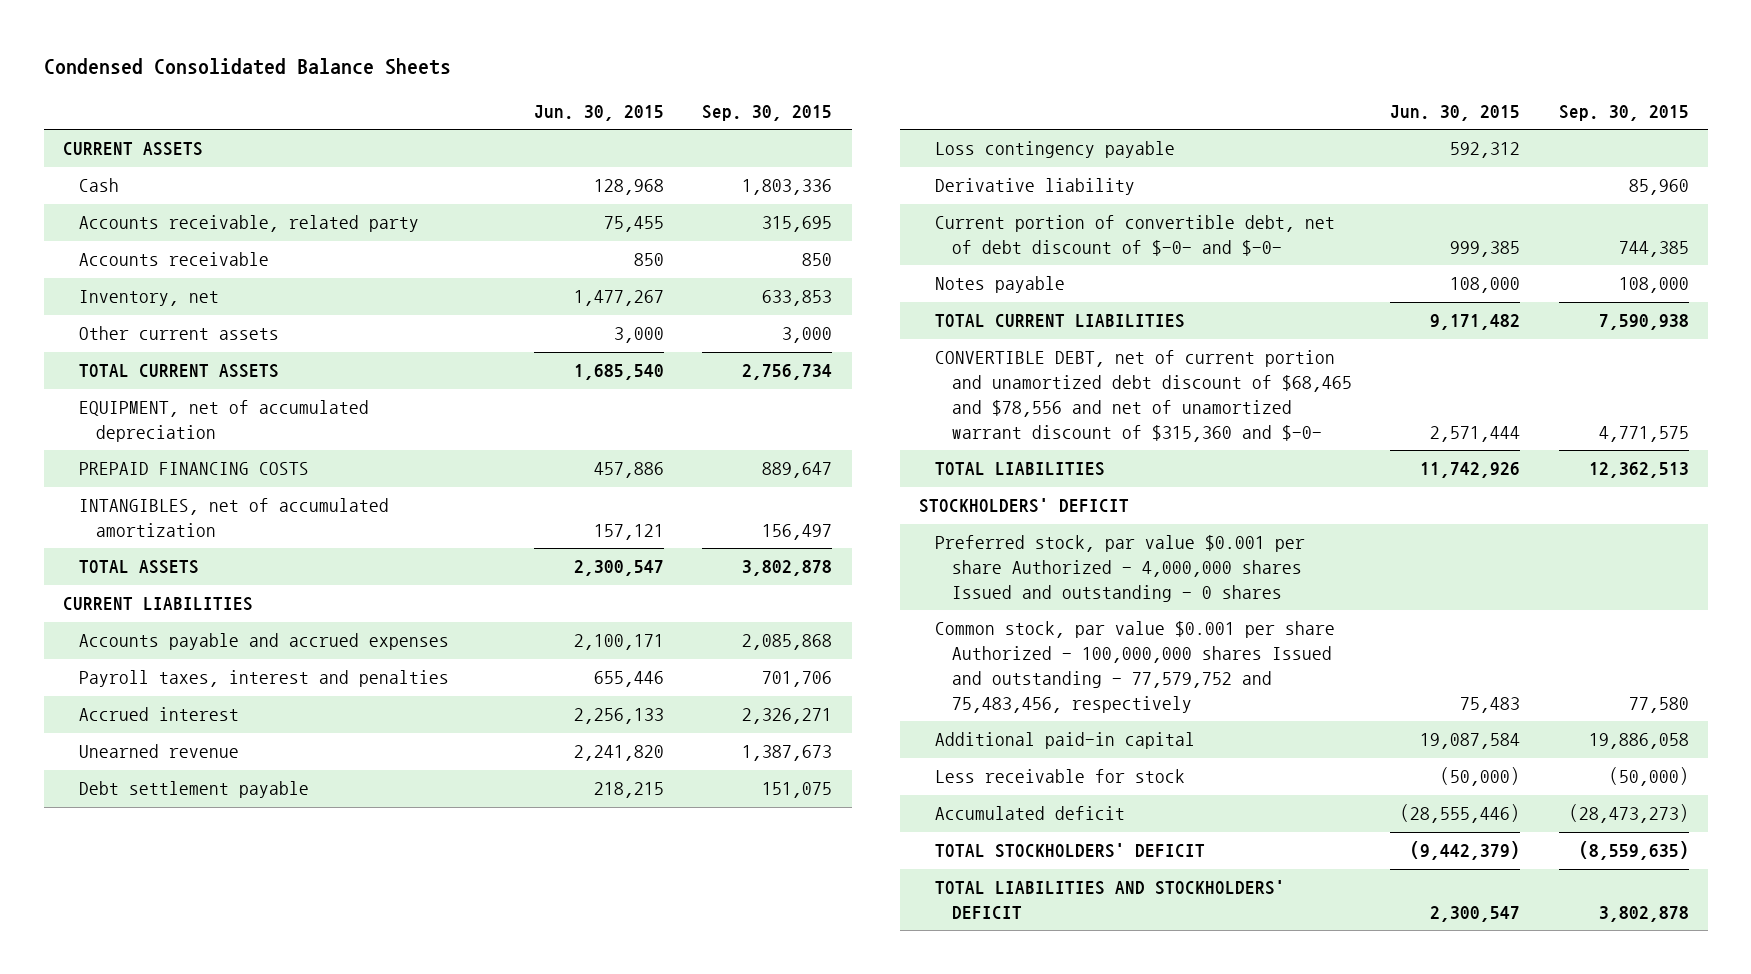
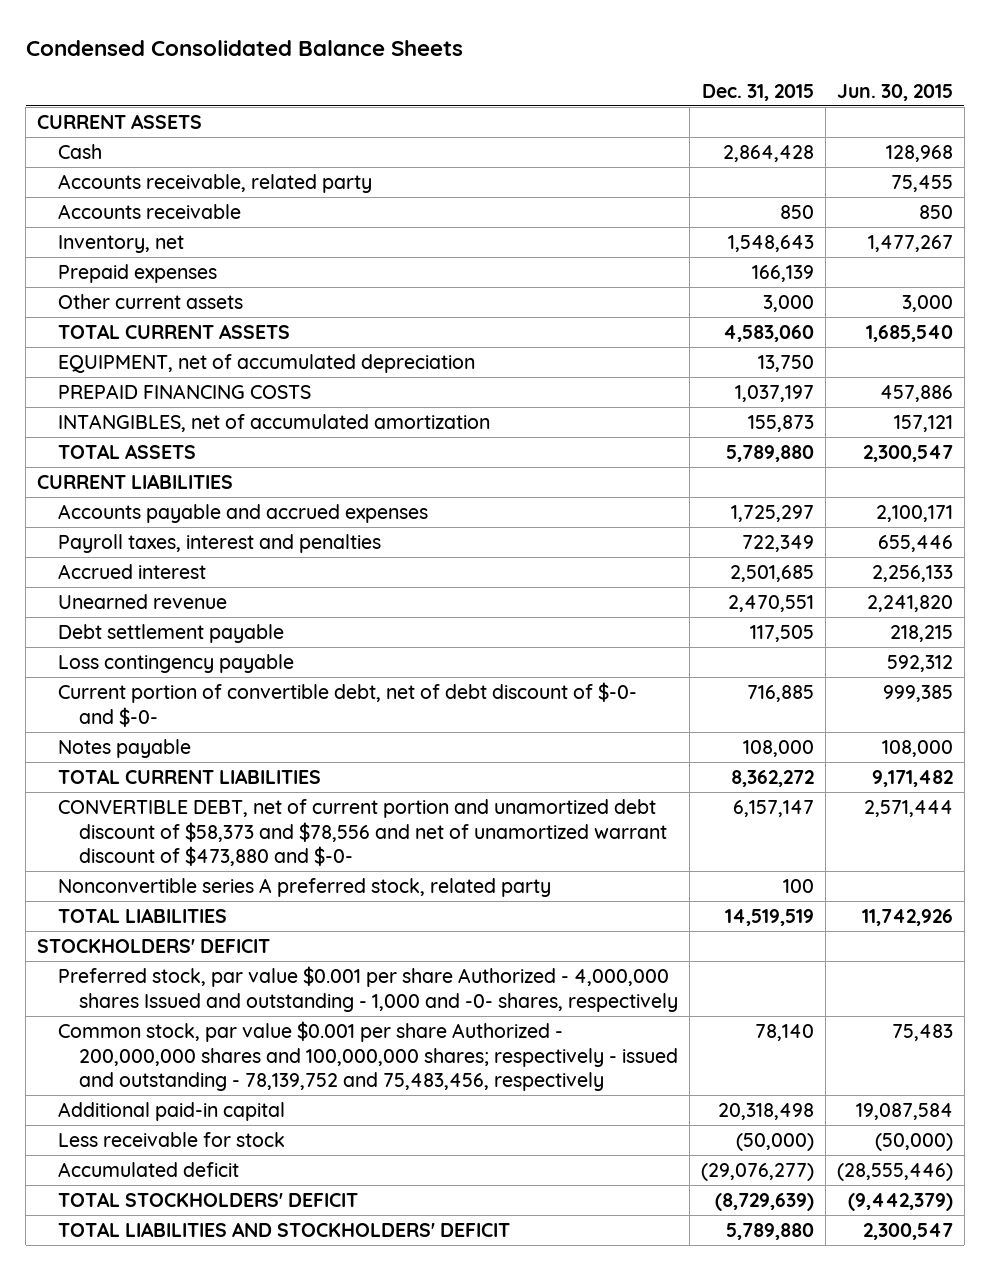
[702,104,833,121] Sep. 30, 2015 -> none
none -> [701,83,814,101] Dec. 31, 2015
none -> [57,263,217,283] Prepaid expenses
[935,178,1136,196] Derivative liability -> none
[935,350,1352,442] CONVERTIBLE DEBT, net of current portion and unamortized debt discount of $68,465 and $78,556 and net of unamortized warrant discount of $315,360 and $-0- -> [57,798,667,867] CONVERTIBLE DEBT, net of current portion and unamortized debt discount of $58,373 and $78,556 and net of unamortized warrant discount of $473,880 and $-0-
none -> [57,877,551,897] Nonconvertible series A preferred stock, related party
[935,535,1306,602] Preferred stock, par value $0.001 per share Authorized - 4,000,000 shares Issued and outstanding - 0 shares -> [57,965,678,1012] Preferred stock, par value $0.001 per share Authorized - 4,000,000 shares Issued and outstanding - 1,000 and -0- shares, respectively
[935,621,1336,713] Common stock, par value $0.001 per share Authorized - 100,000,000 shares Issued and outstanding - 77,579,752 and 75,483,456, respectively -> [57,1020,678,1092] Common stock, par value $0.001 per share Authorized - 200,000,000 shares and 100,000,000 shares; respectively - issued and outstanding - 78,139,752 and 75,483,456, respectively

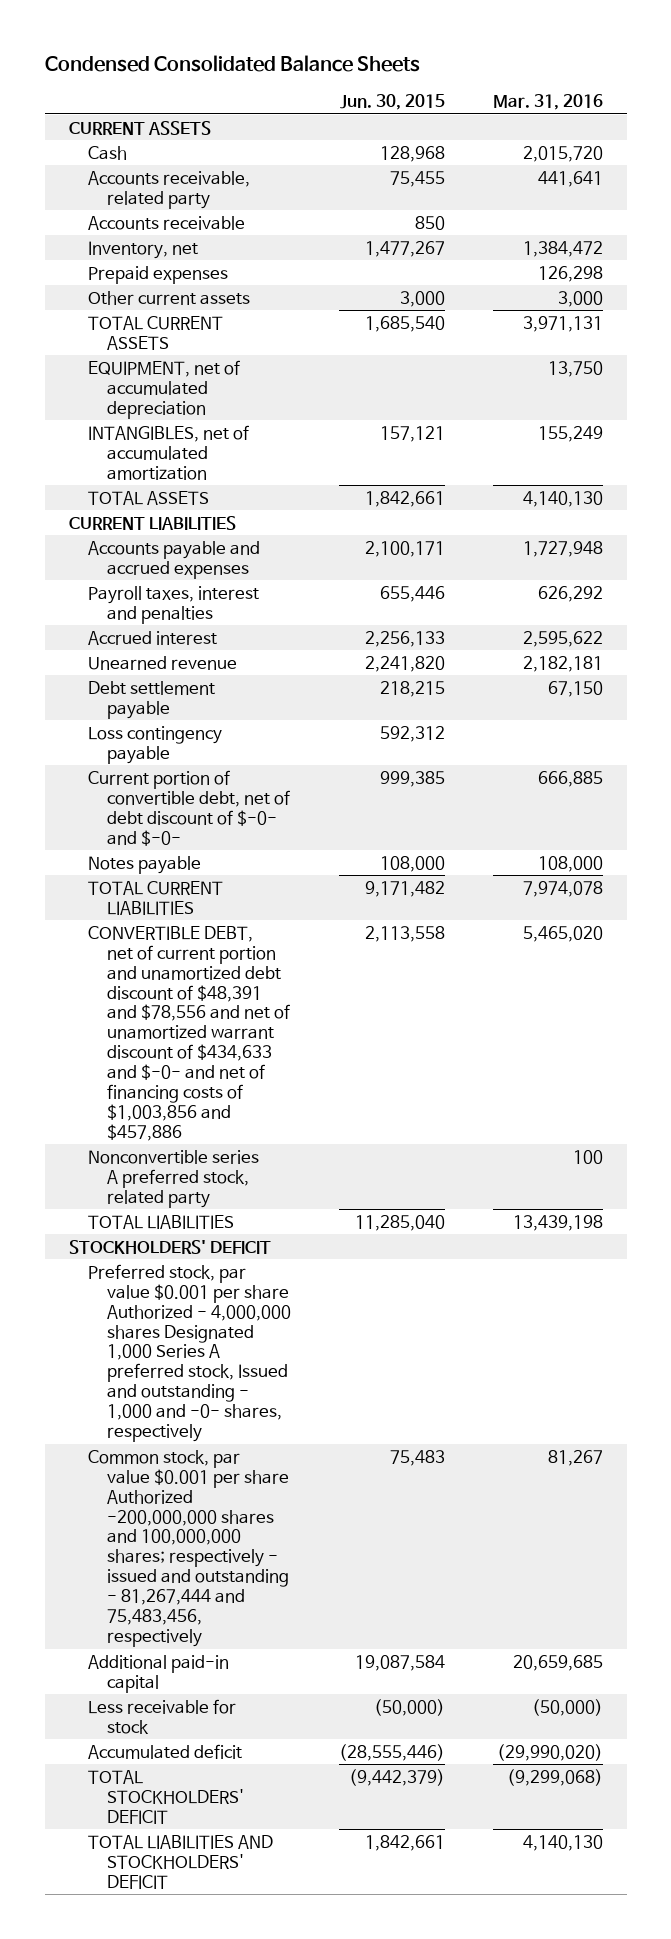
[701,83,814,101] Dec. 31, 2015 -> none
none -> [492,94,603,111] Mar. 31, 2016
[57,383,311,399] PREPAID FINANCING COSTS -> none
[862,444,953,462] 2,300,547 -> [364,490,445,507] 1,842,661
[57,798,667,867] CONVERTIBLE DEBT, net of current portion and unamortized debt discount of $58,373 and $78,556 and net of unamortized warrant discount of $473,880 and $-0- -> [87,925,291,1141] CONVERTIBLE DEBT, net of current portion and unamortized debt discount of $48,391 and $78,556 and net of unamortized warrant discount of $434,633 and $-0- and net of financing costs of $1,003,856 and $457,886
[863,799,953,817] 2,571,444 -> [364,925,445,942] 2,113,558
[861,908,953,926] 11,742,926 -> [354,1214,445,1231] 11,285,040
[57,965,678,1012] Preferred stock, par value $0.001 per share Authorized - 4,000,000 shares Issued and outstanding - 1,000 and -0- shares, respectively -> [87,1263,292,1443] Preferred stock, par value $0.001 per share Authorized - 4,000,000 shares Designated 1,000 Series A preferred stock, Issued and outstanding - 1,000 and -0- shares, respectively
[57,1020,678,1092] Common stock, par value $0.001 per share Authorized - 200,000,000 shares and 100,000,000 shares; respectively - issued and outstanding - 78,139,752 and 75,483,456, respectively -> [87,1449,290,1647] Common stock, par value $0.001 per share Authorized -200,000,000 shares and 100,000,000 shares; respectively - issued and outstanding - 81,267,444 and 75,483,456, respectively
[862,1222,953,1240] 2,300,547 -> [364,1834,445,1851] 1,842,661

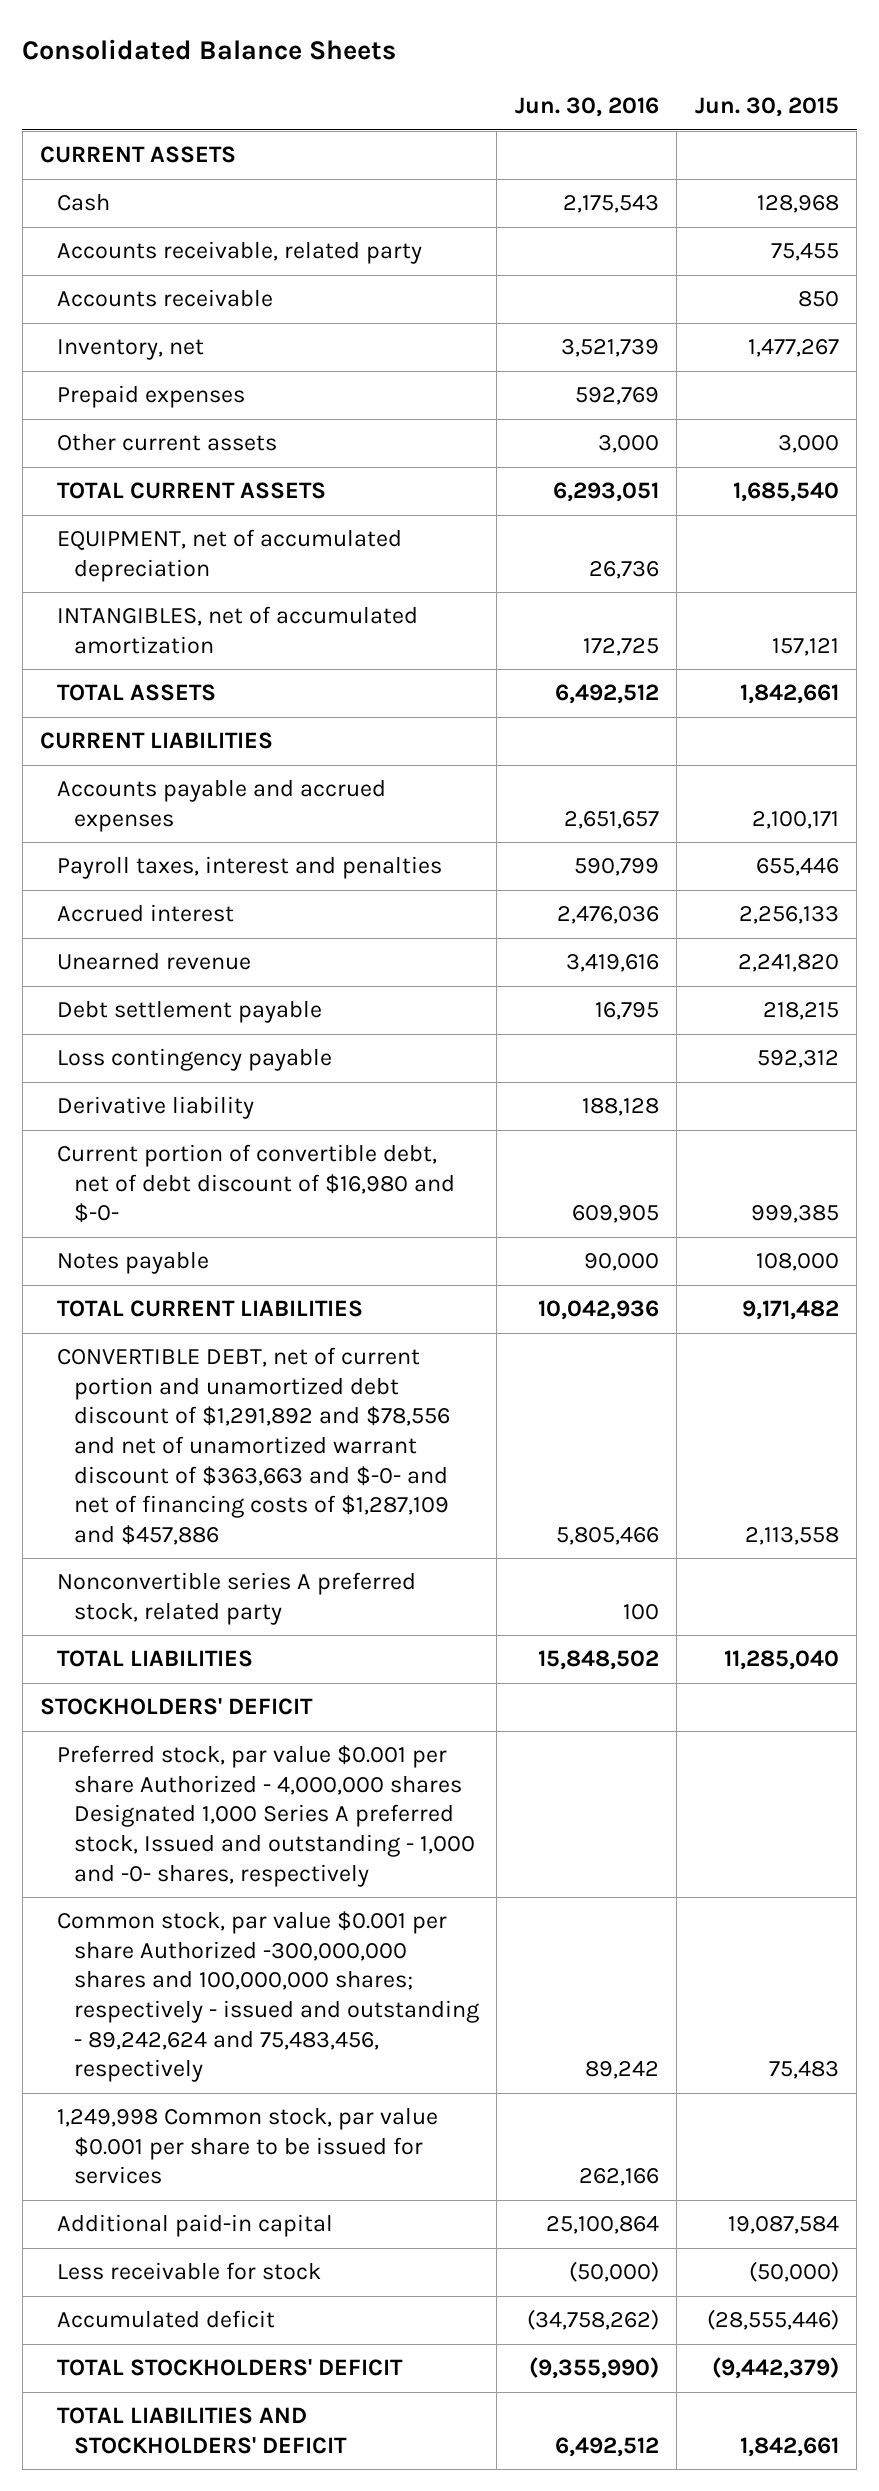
[44,55,420,73] Condensed Consolidated Balance Sheets -> [22,38,397,60] Consolidated Balance Sheets
[492,94,603,111] Mar. 31, 2016 -> none
none -> [514,97,659,118] Jun. 30, 2016
none -> [57,1096,255,1120] Derivative liability
[87,769,291,846] Current portion of convertible debt, net of debt discount of $-0- and $-0- -> [57,1144,456,1224] Current portion of convertible debt, net of debt discount of $16,980 and $-0-
[87,925,291,1141] CONVERTIBLE DEBT, net of current portion and unamortized debt discount of $48,391 and $78,556 and net of unamortized warrant discount of $434,633 and $-0- and net of financing costs of $1,003,856 and $457,886 -> [57,1347,451,1545] CONVERTIBLE DEBT, net of current portion and unamortized debt discount of $1,291,892 and $78,556 and net of unamortized warrant discount of $363,663 and $-0- and net of financing costs of $1,287,109 and $457,886
[87,1449,290,1647] Common stock, par value $0.001 per share Authorized -200,000,000 shares and 100,000,000 shares; respectively - issued and outstanding - 81,267,444 and 75,483,456, respectively -> [57,1911,480,2083] Common stock, par value $0.001 per share Authorized -300,000,000 shares and 100,000,000 shares; respectively - issued and outstanding - 89,242,624 and 75,483,456, respectively
none -> [57,2107,439,2185] 1,249,998 Common stock, par value $0.001 per share to be issued for services

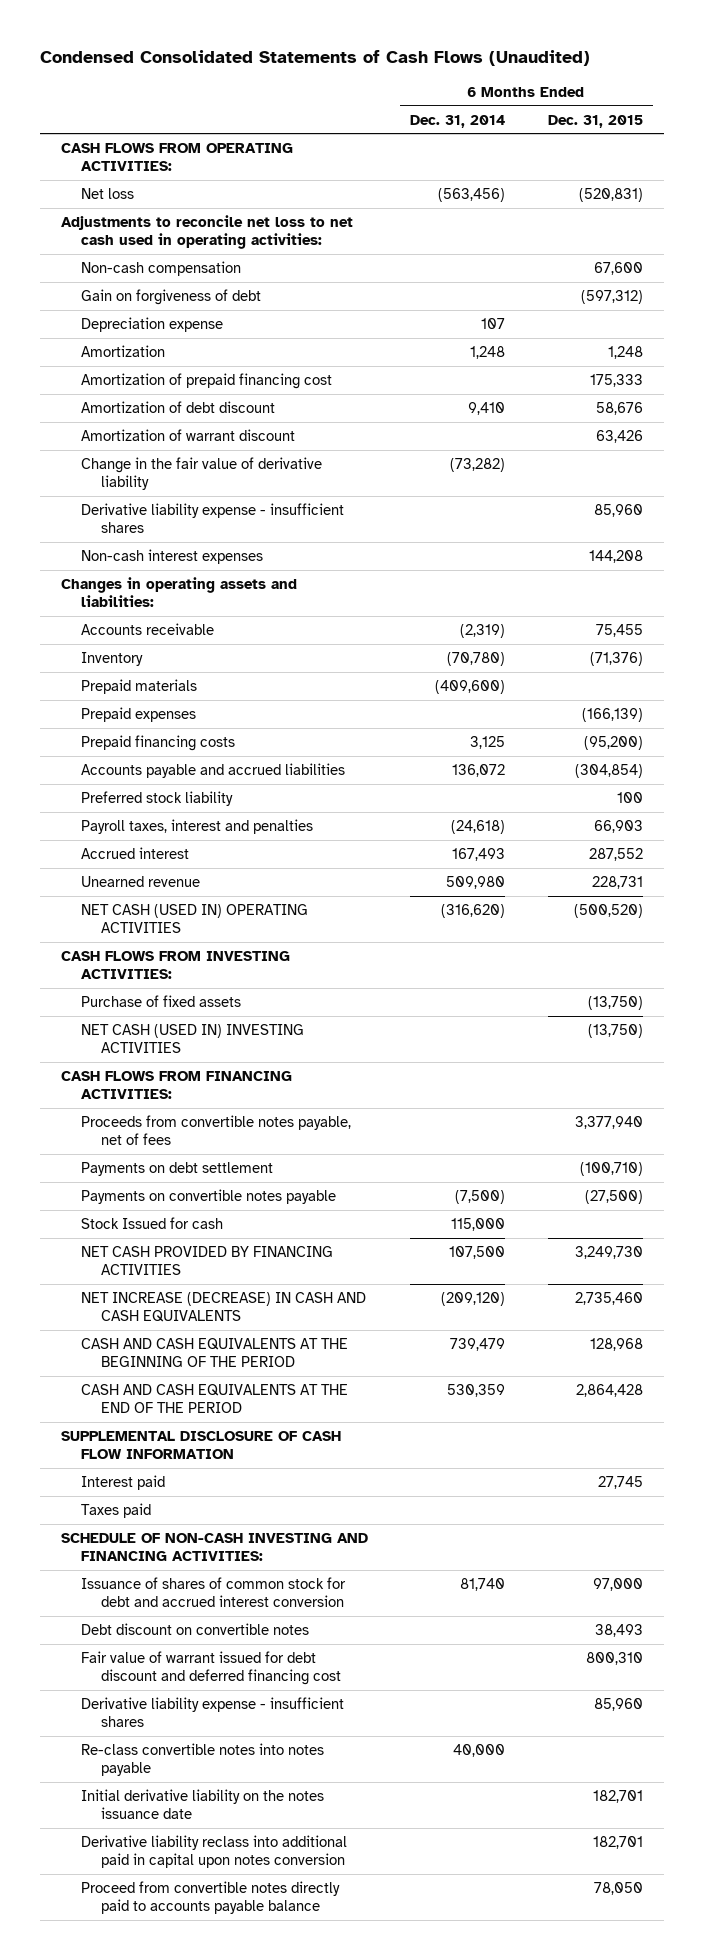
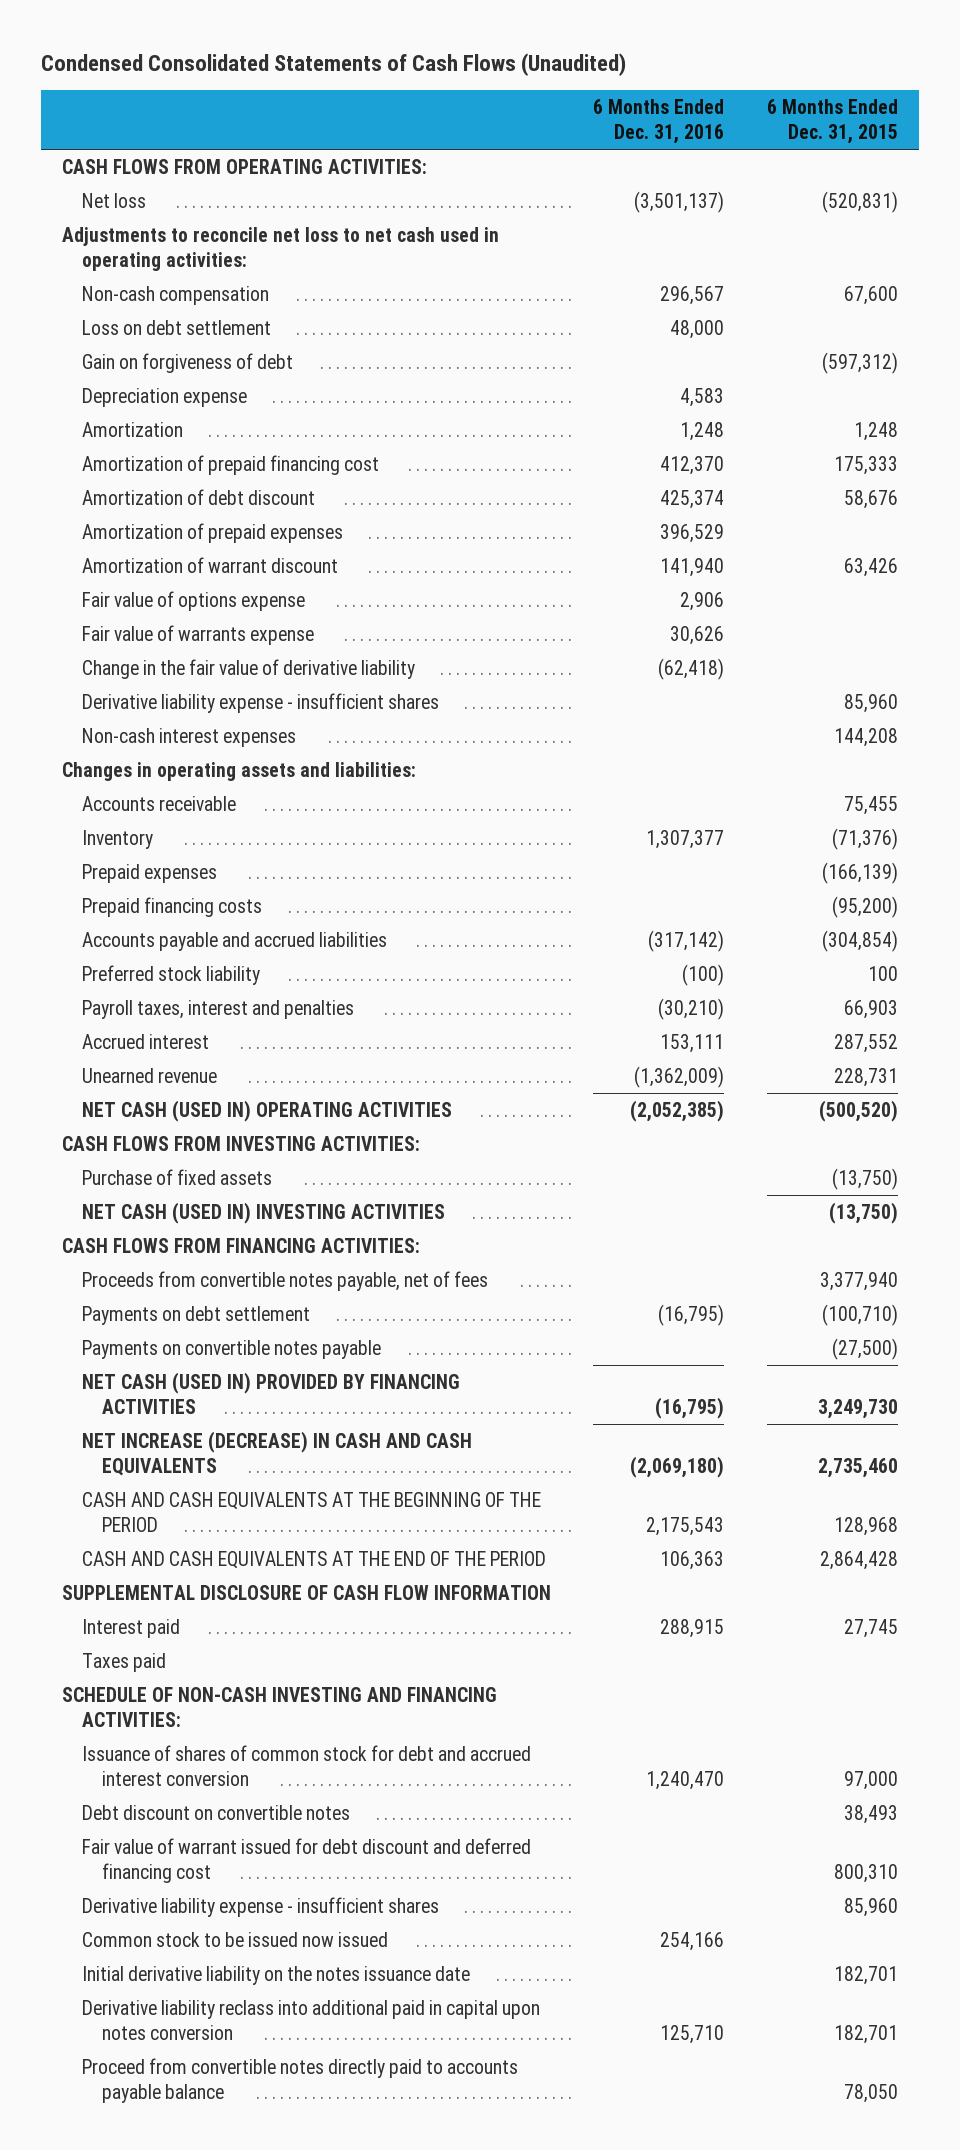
[410,114,506,128] Dec. 31, 2014 -> none
none -> [593,99,725,145] 6 Months Ended Dec. 31, 2016
none -> [81,319,271,335] Loss on debt settlement
none -> [81,522,343,543] Amortization of prepaid expenses
none -> [81,590,305,611] Fair value of options expense
none -> [81,624,314,645] Fair value of warrants expense
[81,678,198,694] Prepaid materials -> none
[81,1216,224,1229] Stock Issued for cash -> none
[81,1245,334,1276] NET CASH PROVIDED BY FINANCING ACTIVITIES -> [81,1371,460,1414] NET CASH (USED IN) PROVIDED BY FINANCING ACTIVITIES
[81,1742,325,1777] Re-class convertible notes into notes payable -> none
none -> [81,1931,388,1947] Common stock to be issued now issued

